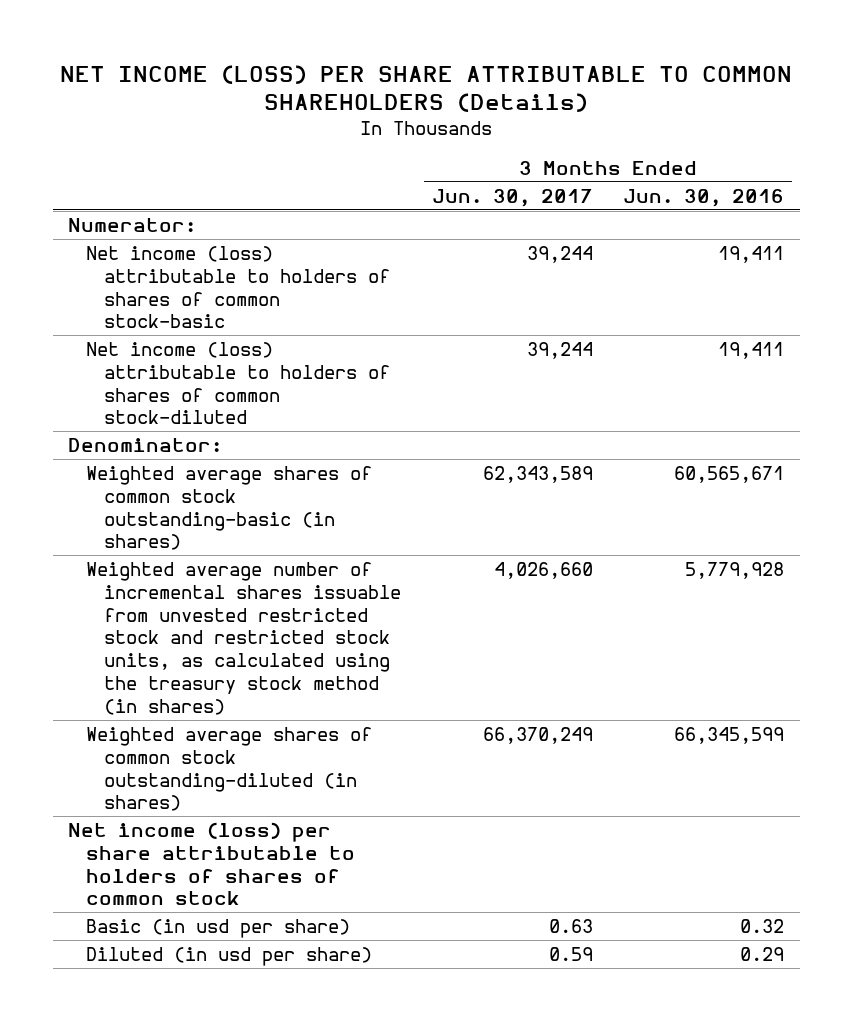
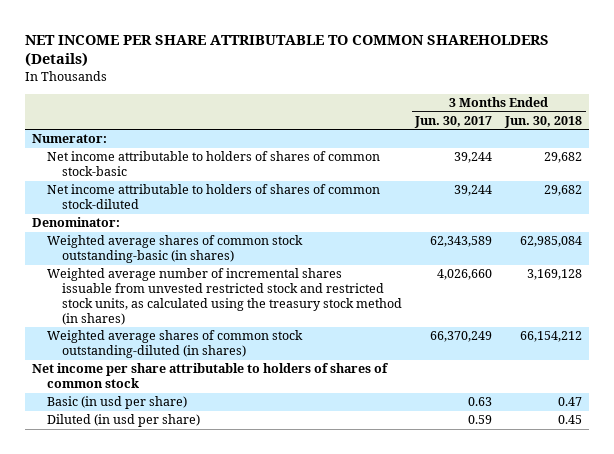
[60,64,793,113] NET INCOME (LOSS) PER SHARE ATTRIBUTABLE TO COMMON SHAREHOLDERS (Details) -> [25,34,550,68] NET INCOME PER SHARE ATTRIBUTABLE TO COMMON SHAREHOLDERS (Details)
[623,188,785,207] Jun. 30, 2016 -> none
none -> [504,115,583,128] Jun. 30, 2018
[86,246,391,329] Net income (loss) attributable to holders of shares of common stock-basic -> [46,151,380,177] Net income attributable to holders of shares of common stock-basic
[86,342,391,425] Net income (loss) attributable to holders of shares of common stock-diluted -> [46,184,380,210] Net income attributable to holders of shares of common stock-diluted
[68,822,356,906] Net income (loss) per share attributable to holders of shares of common stock -> [31,363,389,389] Net income per share attributable to holders of shares of common stock

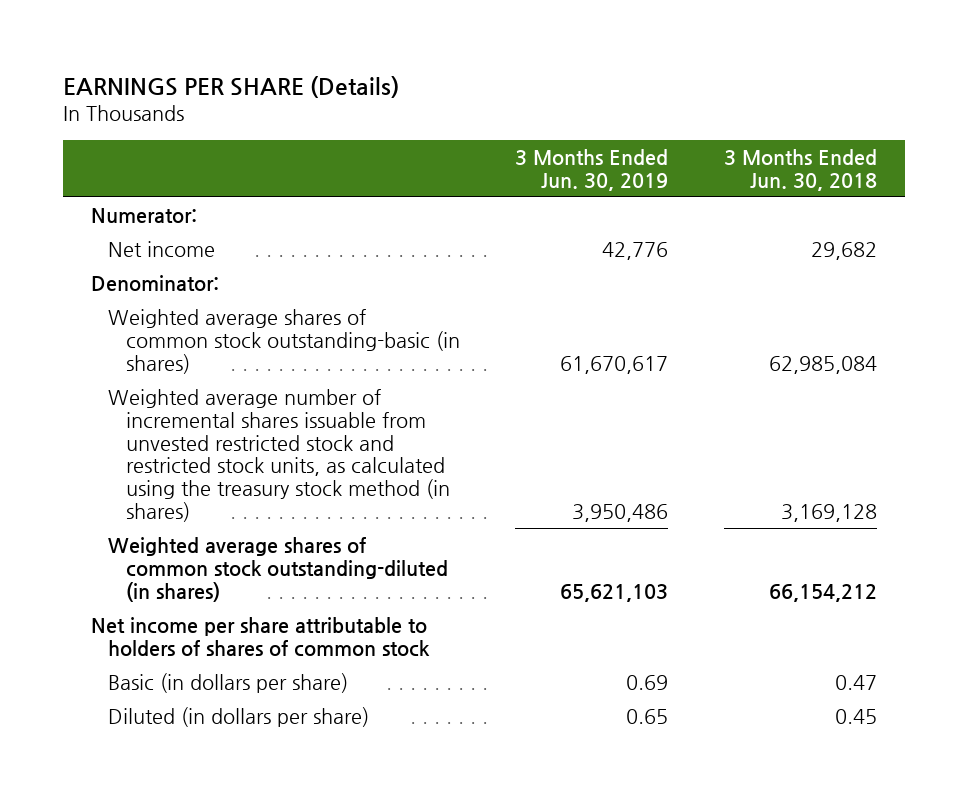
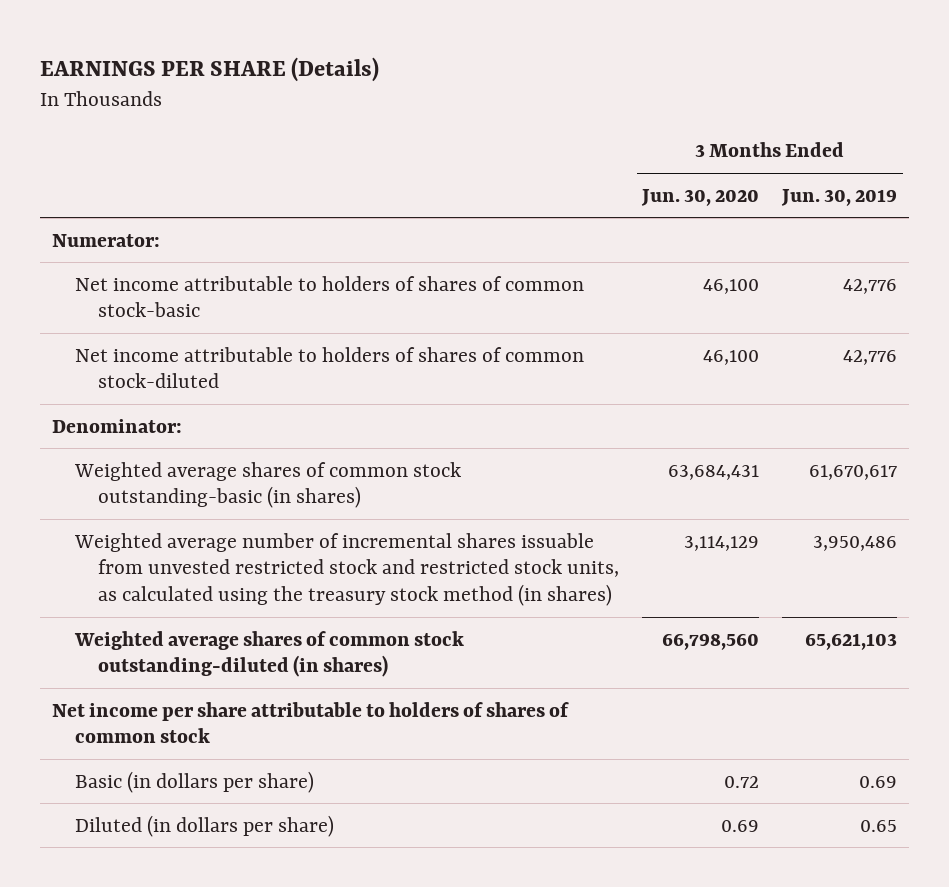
[723,148,877,191] 3 Months Ended Jun. 30, 2018 -> none
none -> [641,188,760,206] Jun. 30, 2020
[108,240,216,257] Net income -> [75,275,585,318] Net income attributable to holders of shares of common stock-basic
none -> [75,346,585,389] Net income attributable to holders of shares of common stock-diluted

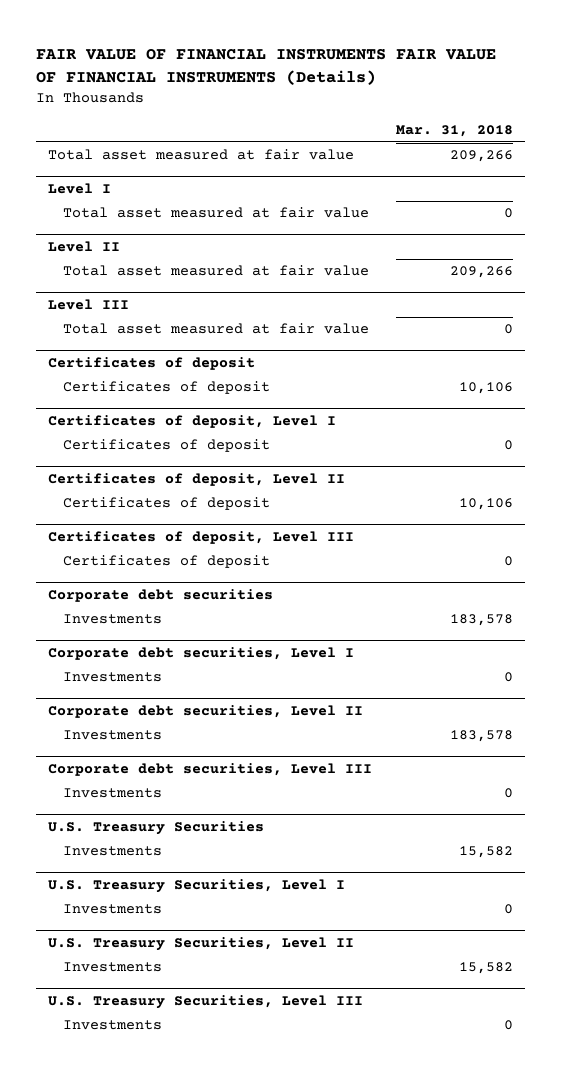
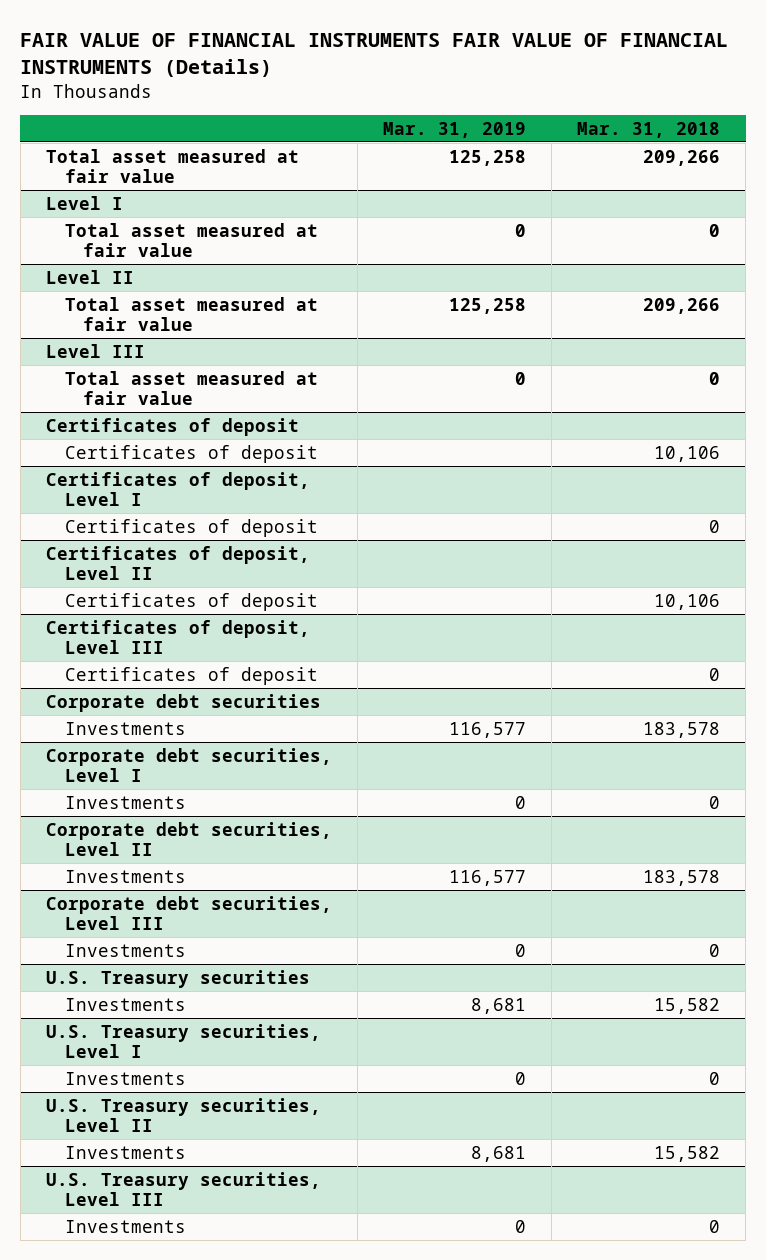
none -> [383,121,527,138] Mar. 31, 2019
[47,820,264,835] U.S. Treasury Securities -> [45,969,310,988] U.S. Treasury securities
[47,878,345,893] U.S. Treasury Securities, Level I -> [45,1023,321,1059] U.S. Treasury securities, Level I
[47,936,354,951] U.S. Treasury Securities, Level II -> [45,1097,321,1133] U.S. Treasury securities, Level II
[47,994,363,1009] U.S. Treasury Securities, Level III -> [45,1171,321,1207] U.S. Treasury securities, Level III

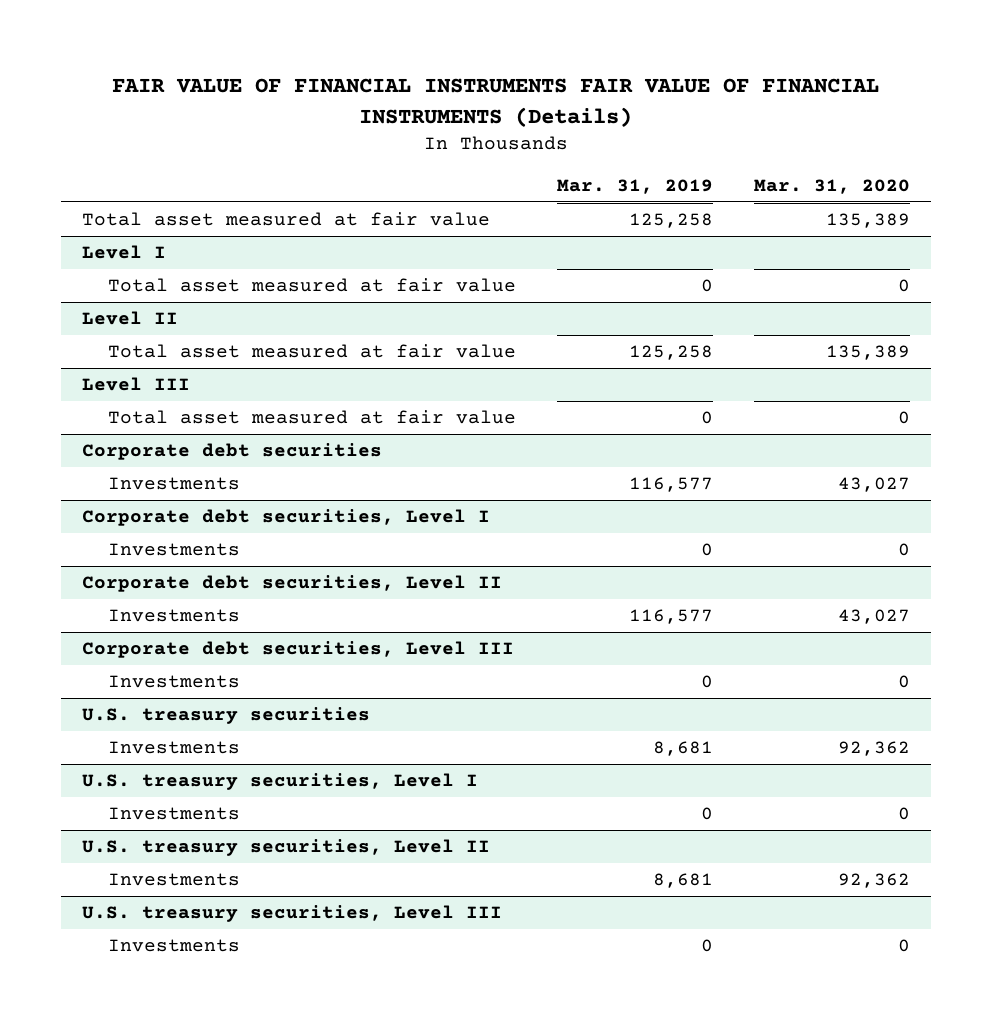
[577,121,721,138] Mar. 31, 2018 -> none
none -> [754,179,911,195] Mar. 31, 2020
[45,417,299,436] Certificates of deposit -> none
[64,444,318,463] Certificates of deposit -> none
[45,471,310,507] Certificates of deposit, Level I -> none
[64,518,318,537] Certificates of deposit -> none
[45,545,310,581] Certificates of deposit, Level II -> none
[64,592,318,611] Certificates of deposit -> none
[45,619,310,655] Certificates of deposit, Level III -> none
[64,666,318,685] Certificates of deposit -> none
[45,969,310,988] U.S. Treasury securities -> [82,707,371,725] U.S. treasury securities
[45,1023,321,1059] U.S. Treasury securities, Level I -> [82,773,479,791] U.S. treasury securities, Level I
[45,1097,321,1133] U.S. Treasury securities, Level II -> [82,839,491,857] U.S. treasury securities, Level II
[45,1171,321,1207] U.S. Treasury securities, Level III -> [82,905,503,923] U.S. treasury securities, Level III

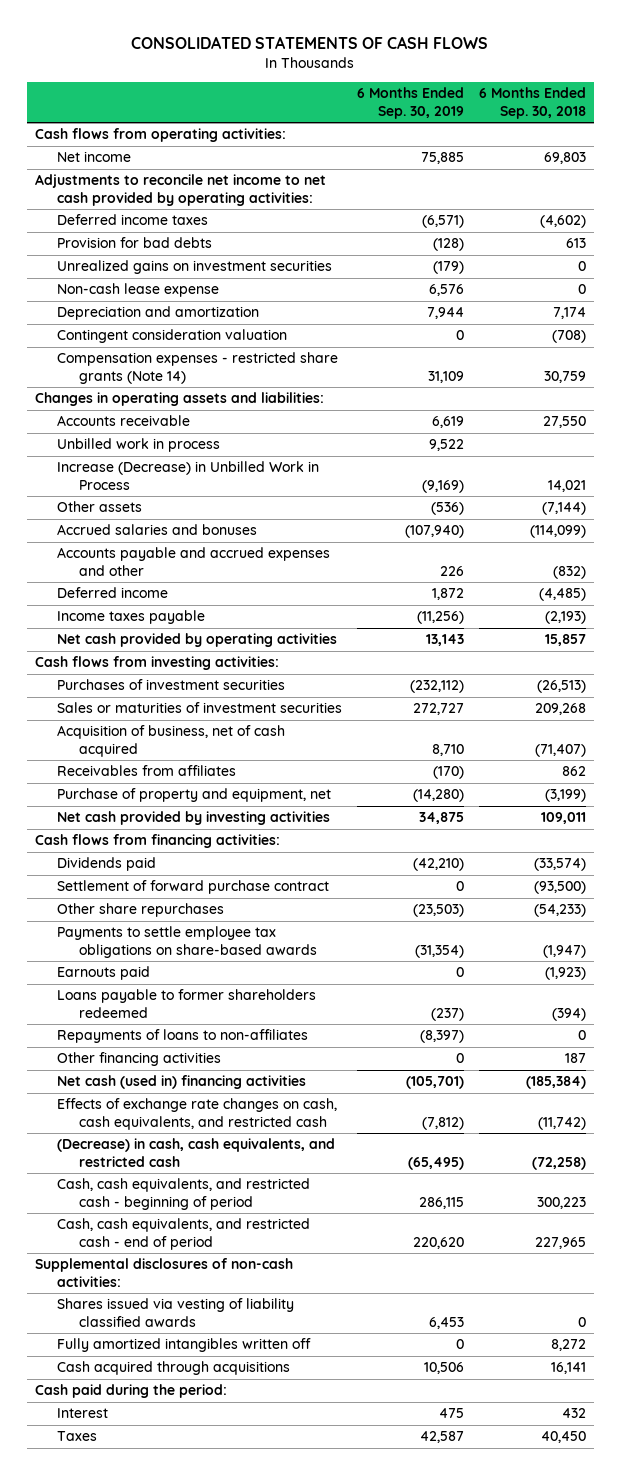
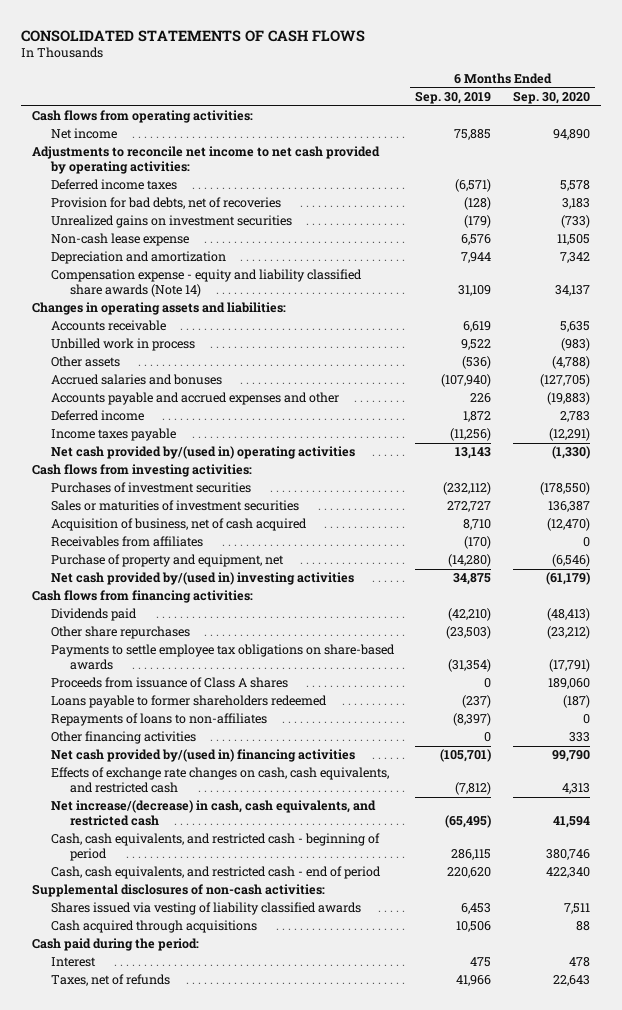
[479,87,587,120] 6 Months Ended Sep. 30, 2018 -> none
none -> [512,91,590,105] Sep. 30, 2020
[56,237,212,249] Provision for bad debts -> [50,197,281,210] Provision for bad debts, net of recoveries
[56,329,287,344] Contingent consideration valuation -> none
[56,352,338,384] Compensation expenses - restricted share grants (Note 14) -> [50,269,362,298] Compensation expense - equity and liability classified share awards (Note 14)
[56,461,319,490] Increase (Decrease) in Unbilled Work in Process -> none
[56,633,337,648] Net cash provided by operating activities -> [50,446,355,460] Net cash provided by/(used in) operating activities
[56,811,330,826] Net cash provided by investing activities -> [50,572,354,586] Net cash provided by/(used in) investing activities
[56,880,329,895] Settlement of forward purchase contract -> none
[56,966,150,981] Earnouts paid -> none
none -> [50,677,288,689] Proceeds from issuance of Class A shares
[56,1075,306,1090] Net cash (used in) financing activities -> [50,749,355,763] Net cash provided by/(used in) financing activities
[56,1138,335,1167] (Decrease) in cash, cash equivalents, and restricted cash -> [50,800,376,827] Net increase/(decrease) in cash, cash equivalents, and restricted cash
[56,1338,311,1353] Fully amortized intangibles written off -> none
[56,1431,97,1442] Taxes -> [50,974,170,987] Taxes, net of refunds
[419,1431,464,1444] 42,587 -> [456,975,492,987] 41,966

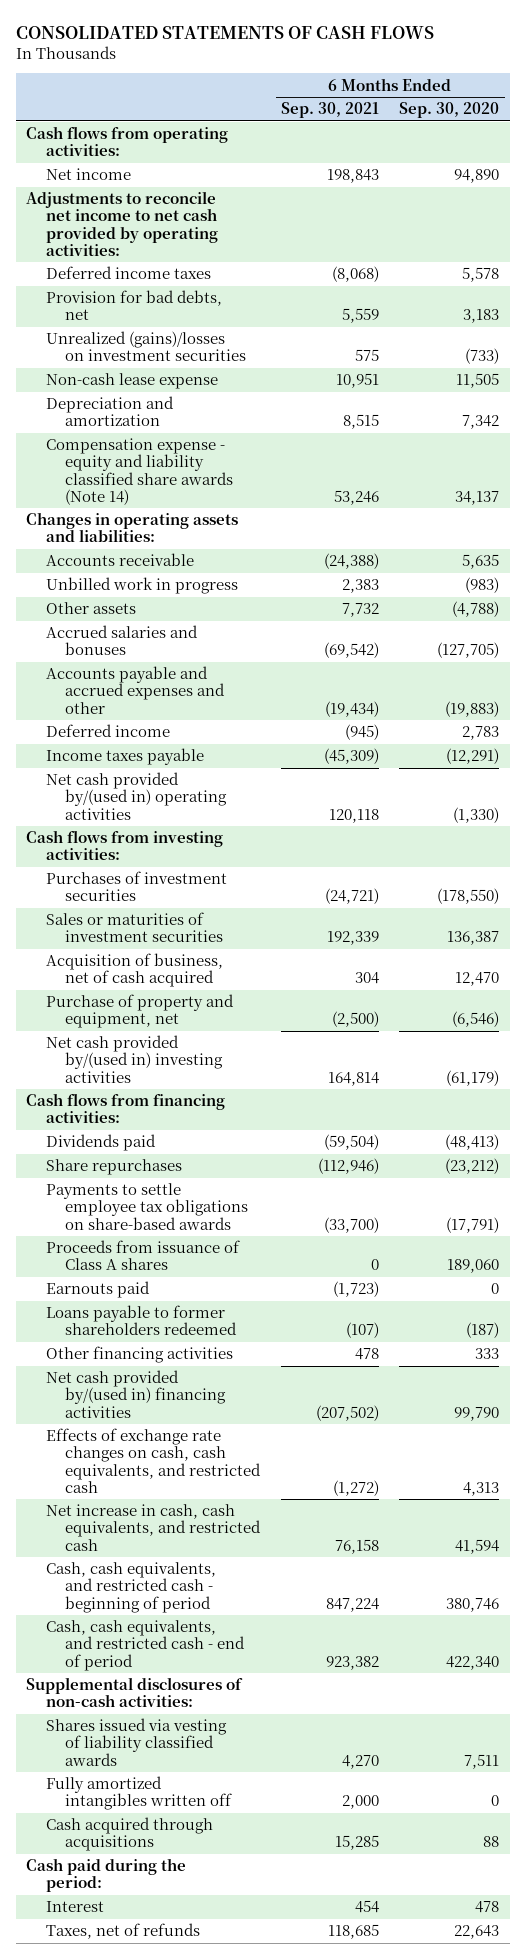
[415,91,492,105] Sep. 30, 2019 -> none
none -> [280,102,379,119] Sep. 30, 2021
[50,197,281,210] Provision for bad debts, net of recoveries -> [45,290,222,321] Provision for bad debts, net
[50,215,292,229] Unrealized gains on investment securities -> [45,331,247,362] Unrealized (gains)/losses on investment securities
[50,338,195,352] Unbilled work in process -> [45,577,238,595] Unbilled work in progress
[50,536,203,548] Receivables from affiliates -> none
[546,518,590,532] (12,470) -> [455,972,500,987] 12,470
[50,626,190,640] Other share repurchases -> [45,1159,182,1176] Share repurchases
none -> [45,1281,150,1299] Earnouts paid
[50,713,267,727] Repayments of loans to non-affiliates -> none
[50,800,376,827] Net increase/(decrease) in cash, cash equivalents, and restricted cash -> [45,1504,262,1551] Net increase in cash, cash equivalents, and restricted cash
none -> [45,1776,233,1811] Fully amortized intangibles written off

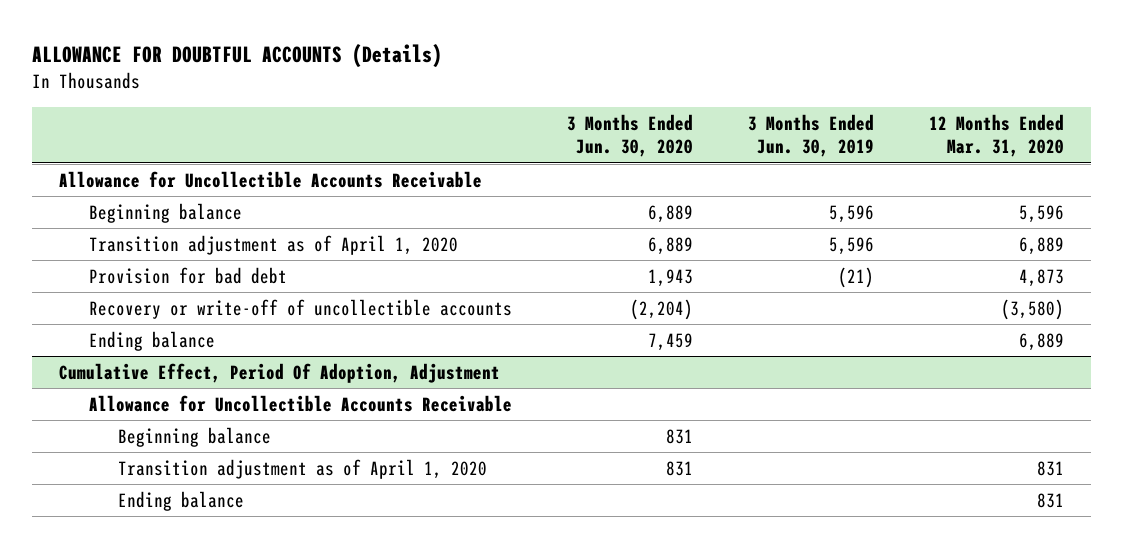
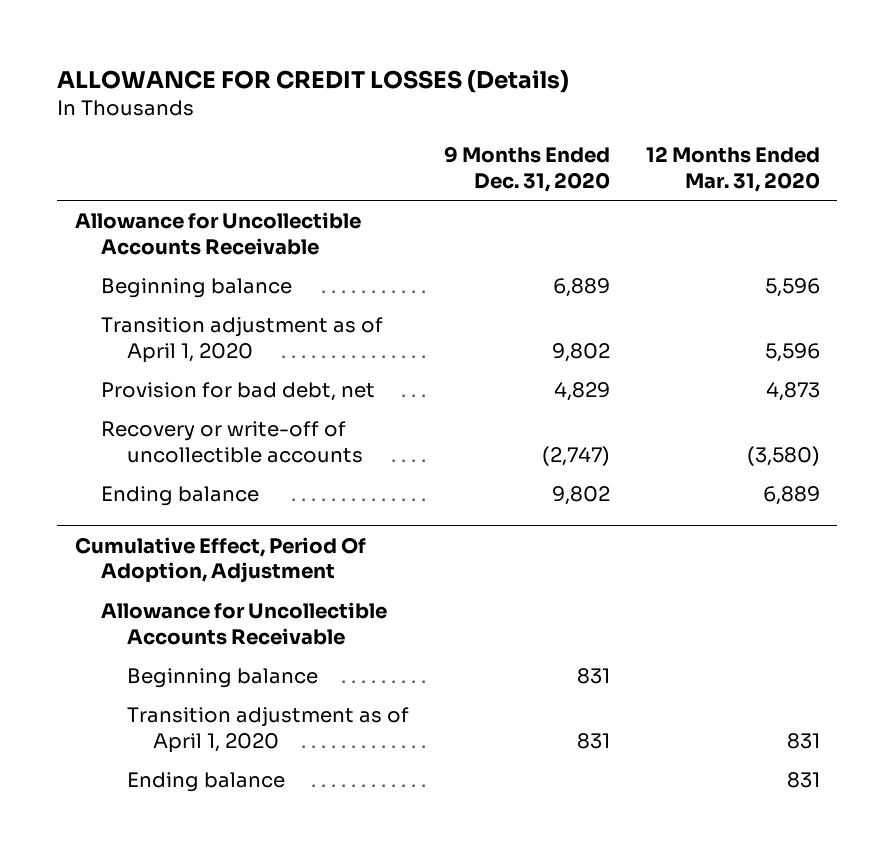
[31,43,442,68] ALLOWANCE FOR DOUBTFUL ACCOUNTS (Details) -> [57,70,570,94] ALLOWANCE FOR CREDIT LOSSES (Details)
[566,113,693,158] 3 Months Ended Jun. 30, 2020 -> none
[747,113,874,158] 3 Months Ended Jun. 30, 2019 -> none
none -> [444,146,611,192] 9 Months Ended Dec. 31, 2020
[1018,236,1064,255] 6,889 -> [764,342,820,362] 5,596
[88,266,287,284] Provision for bad debt -> [100,381,375,401] Provision for bad debt, net

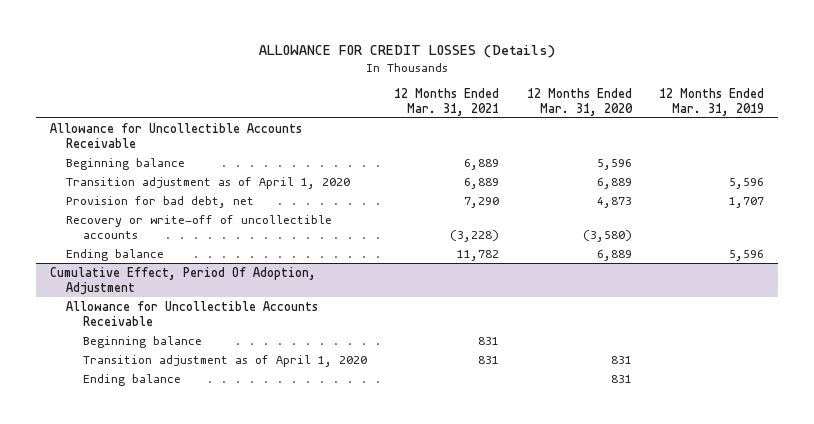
[444,146,611,192] 9 Months Ended Dec. 31, 2020 -> none
none -> [394,87,500,116] 12 Months Ended Mar. 31, 2021
none -> [658,87,764,116] 12 Months Ended Mar. 31, 2019
[764,342,820,362] 5,596 -> [596,177,632,189] 6,889

